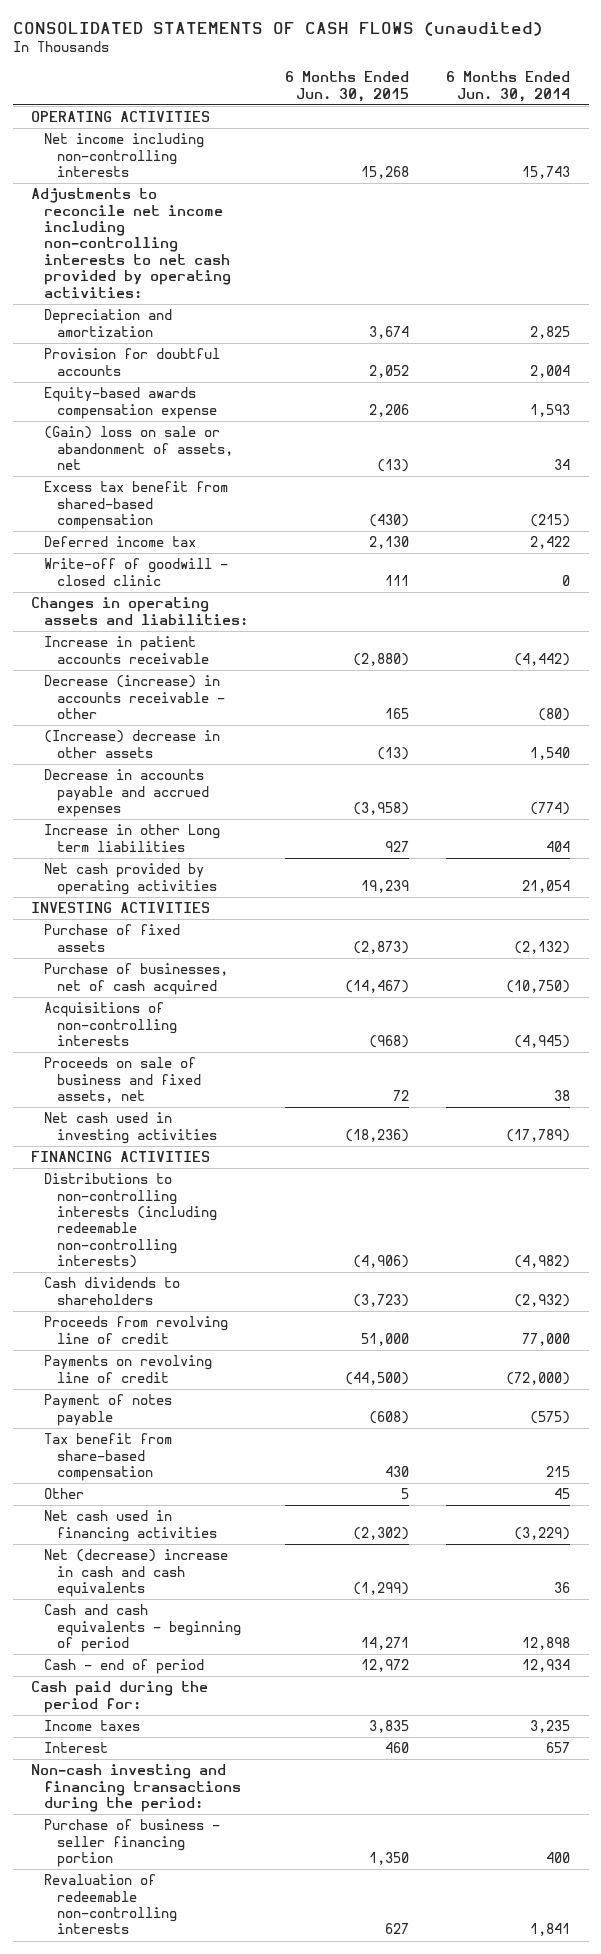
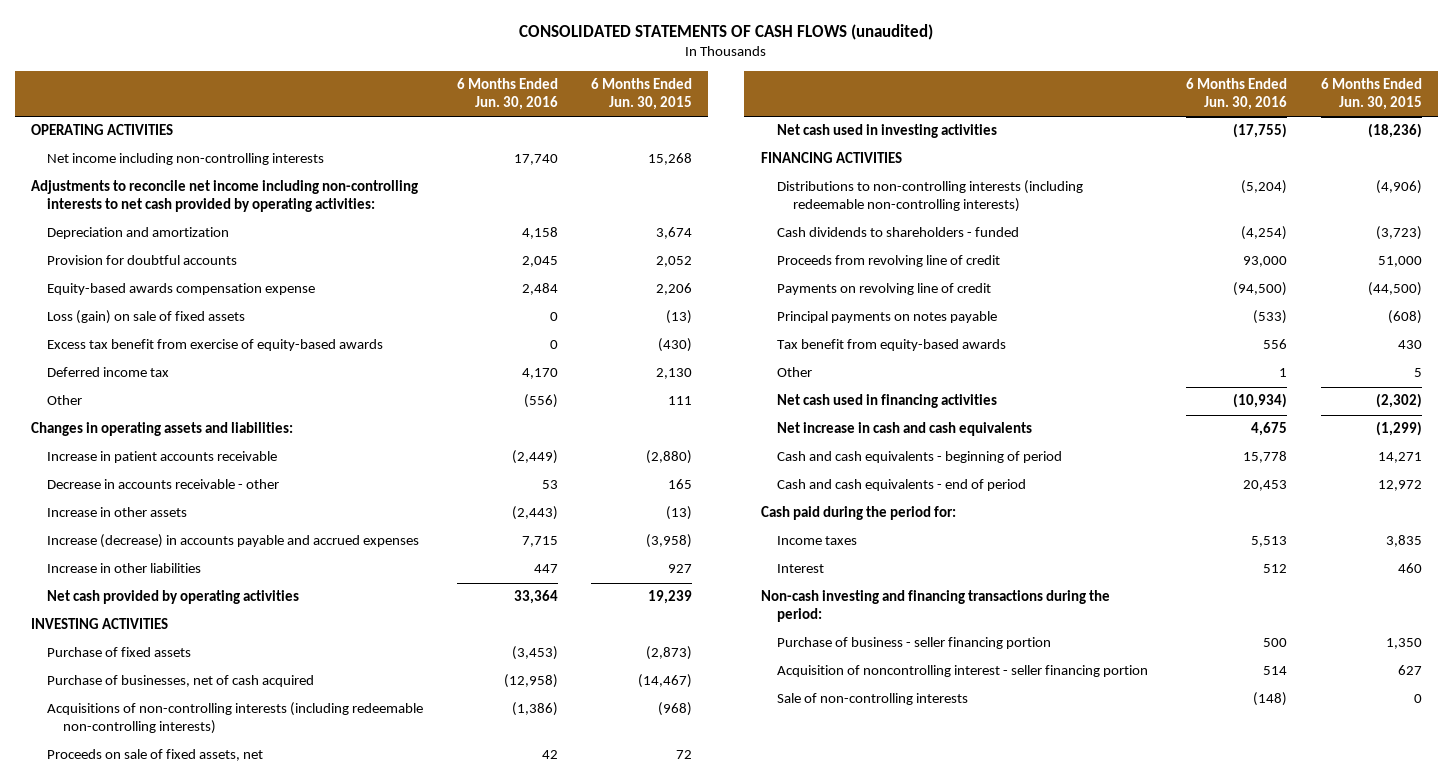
[446,71,571,102] 6 Months Ended Jun. 30, 2014 -> none
none -> [456,78,558,111] 6 Months Ended Jun. 30, 2016
[44,426,233,471] (Gain) loss on sale or abandonment of assets, net -> [47,310,246,325] Loss (gain) on sale of fixed assets
[44,481,229,530] Excess tax benefit from shared-based compensation -> [47,339,384,352] Excess tax benefit from exercise of equity-based awards
[44,558,229,586] Write-off of goodwill - closed clinic -> [47,395,83,406] Other
[44,675,225,720] Decrease (increase) in accounts receivable - other -> [47,479,280,490] Decrease in accounts receivable - other
[44,730,221,758] (Increase) decrease in other assets -> [47,507,188,518] Increase in other assets
[44,769,209,818] Decrease in accounts payable and accrued expenses -> [47,534,420,549] Increase (decrease) in accounts payable and accrued expenses
[44,824,221,852] Increase in other Long term liabilities -> [47,563,202,574] Increase in other liabilities
[44,1002,177,1047] Acquisitions of non-controlling interests -> [47,702,424,735] Acquisitions of non-controlling interests (including redeemable non-controlling interests)
[44,1057,201,1104] Proceeds on sale of business and fixed assets, net -> [47,749,264,762] Proceeds on sale of fixed assets, net
[44,1277,181,1305] Cash dividends to shareholders -> [777,227,1020,238] Cash dividends to shareholders - funded
[44,1394,173,1426] Payment of notes payable -> [777,311,998,324] Principal payments on notes payable
[44,1433,173,1482] Tax benefit from share-based compensation -> [777,339,1007,352] Tax benefit from equity-based awards
[44,1549,229,1598] Net (decrease) increase in cash and cash equivalents -> [777,422,1033,437] Net increase in cash and cash equivalents
[44,1659,205,1675] Cash - end of period -> [777,479,1027,492] Cash and cash equivalents - end of period
[44,1874,177,1935] Revaluation of redeemable non-controlling interests -> [777,665,1149,678] Acquisition of noncontrolling interest - seller financing portion
none -> [777,693,969,706] Sale of non-controlling interests

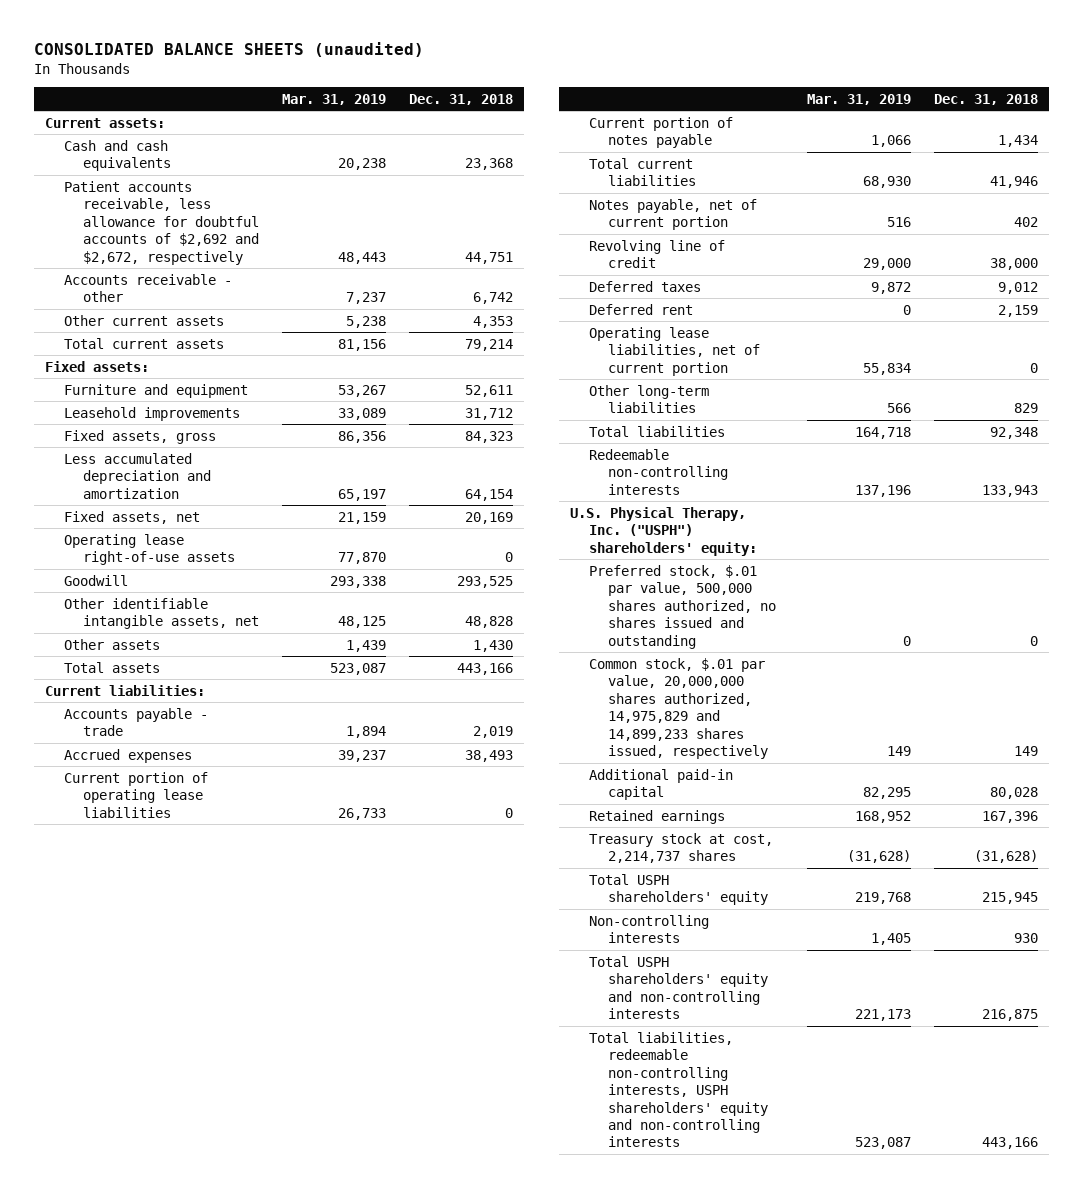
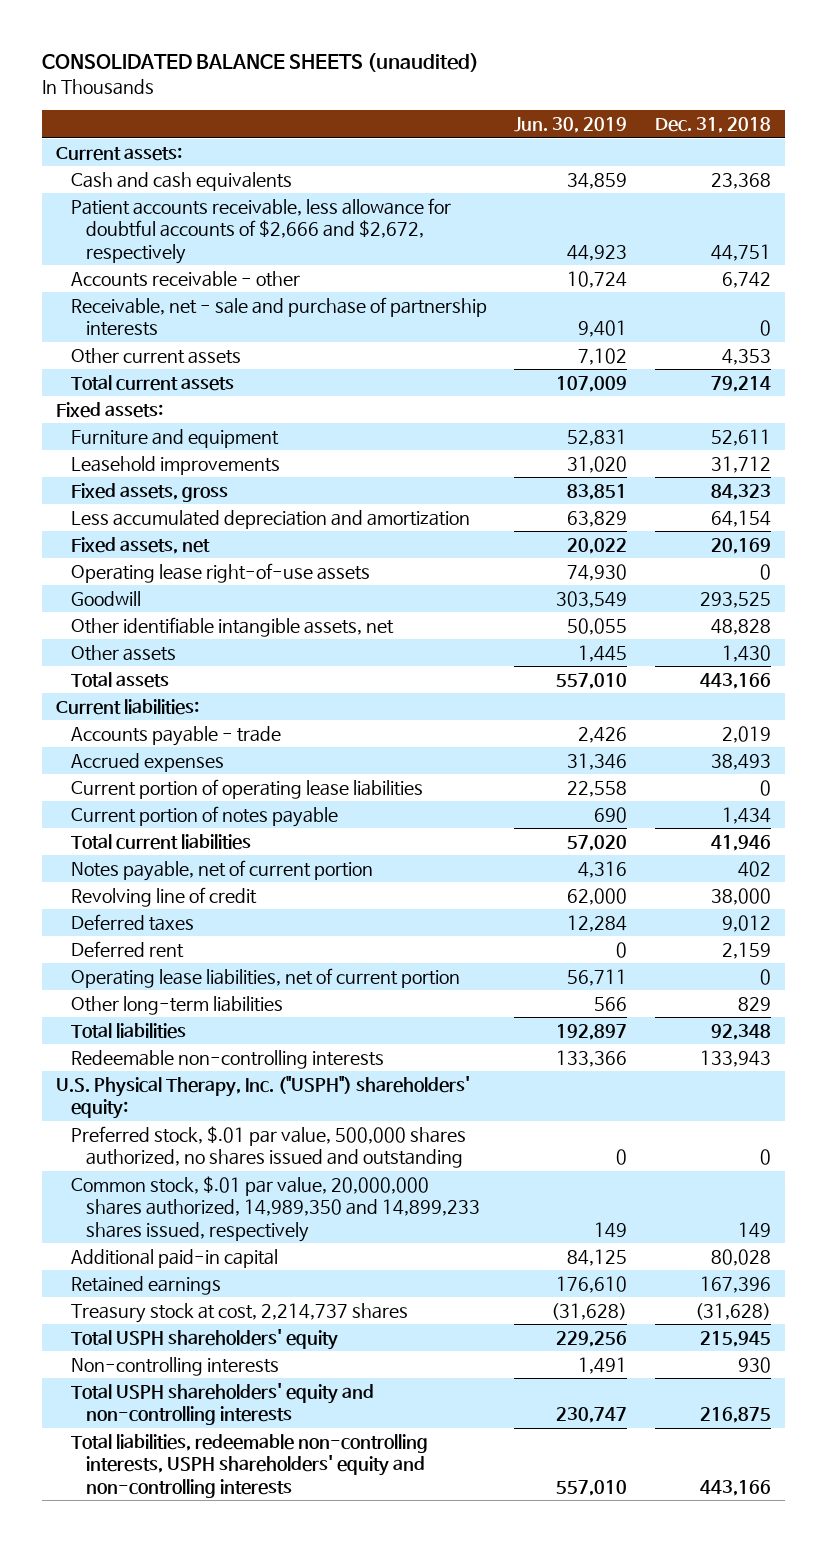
[282,93,387,105] Mar. 31, 2019 -> none
none -> [514,117,628,134] Jun. 30, 2019
[64,180,260,265] Patient accounts receivable, less allowance for doubtful accounts of $2,692 and $2,672, respectively -> [70,198,451,264] Patient accounts receivable, less allowance for doubtful accounts of $2,666 and $2,672, respectively
none -> [70,297,487,337] Receivable, net - sale and purchase of partnership interests
[589,657,769,759] Common stock, $.01 par value, 20,000,000 shares authorized, 14,975,829 and 14,899,233 shares issued, respectively -> [70,1176,480,1242] Common stock, $.01 par value, 20,000,000 shares authorized, 14,989,350 and 14,899,233 shares issued, respectively

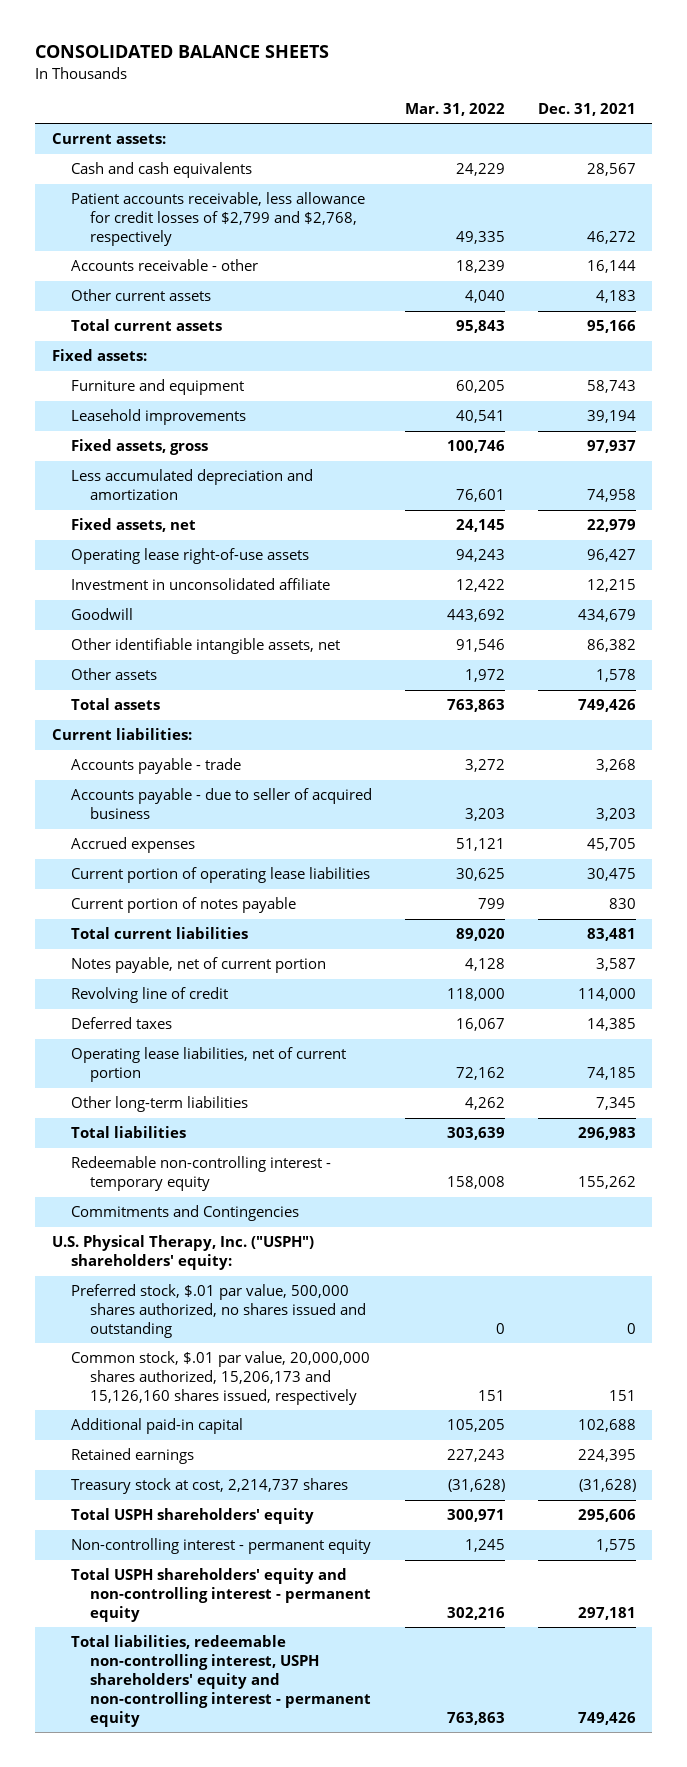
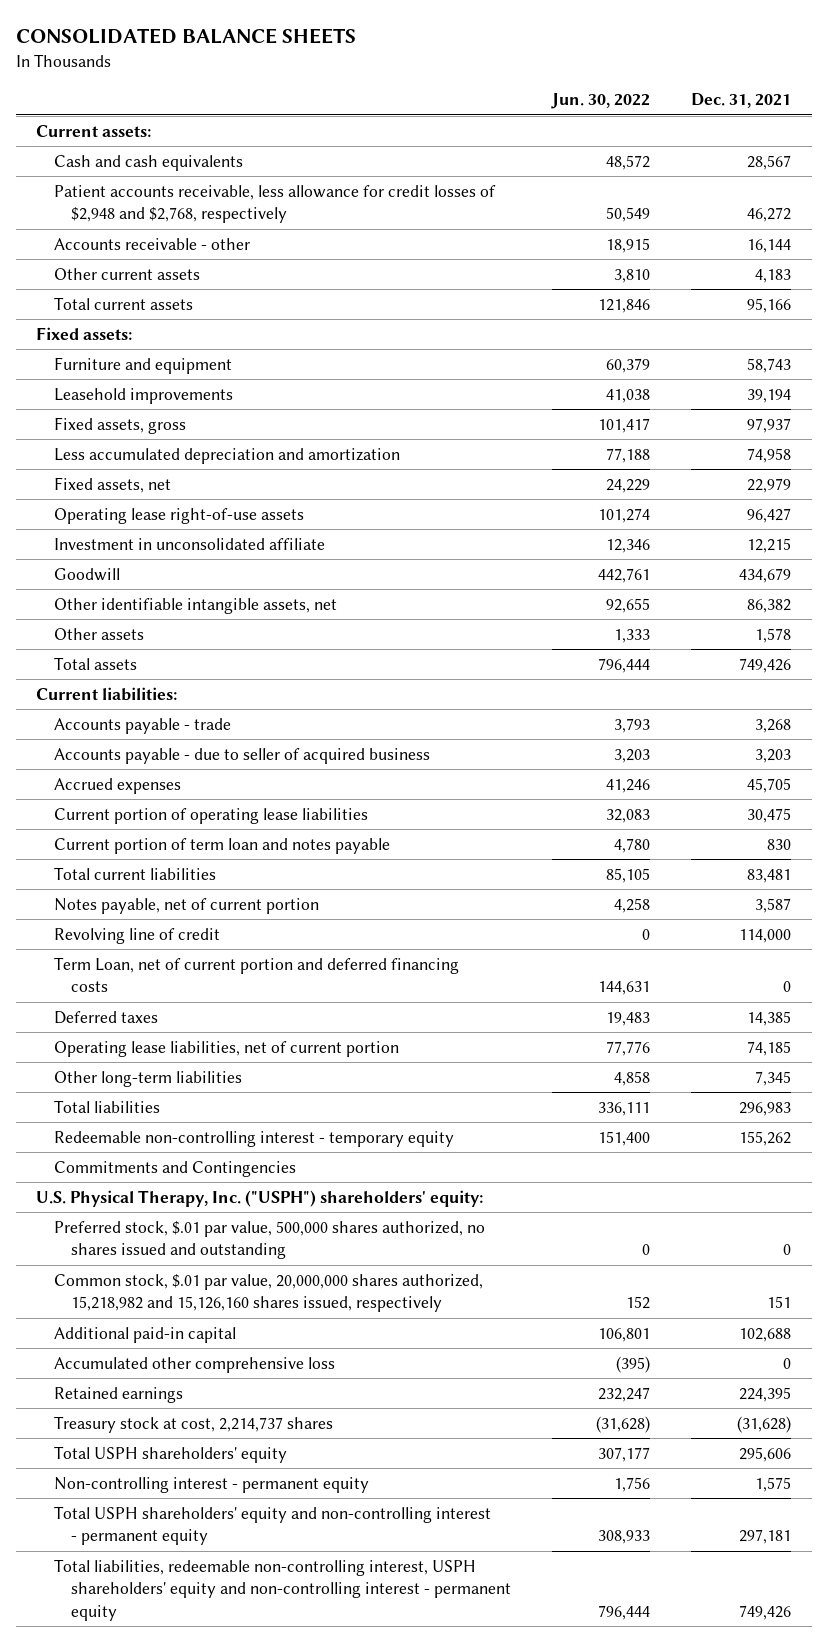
[404,102,505,116] Mar. 31, 2022 -> none
none -> [551,93,651,110] Jun. 30, 2022
[70,192,365,246] Patient accounts receivable, less allowance for credit losses of $2,799 and $2,768, respectively -> [53,184,496,224] Patient accounts receivable, less allowance for credit losses of $2,948 and $2,768, respectively
[70,897,296,914] Current portion of notes payable -> [53,837,390,854] Current portion of term loan and notes payable
none -> [53,956,459,993] Term Loan, net of current portion and deferred financing costs
[70,1351,370,1405] Common stock, $.01 par value, 20,000,000 shares authorized, 15,206,173 and 15,126,160 shares issued, respectively -> [53,1273,483,1313] Common stock, $.01 par value, 20,000,000 shares authorized, 15,218,982 and 15,126,160 shares issued, respectively
none -> [53,1356,335,1373] Accumulated other comprehensive loss

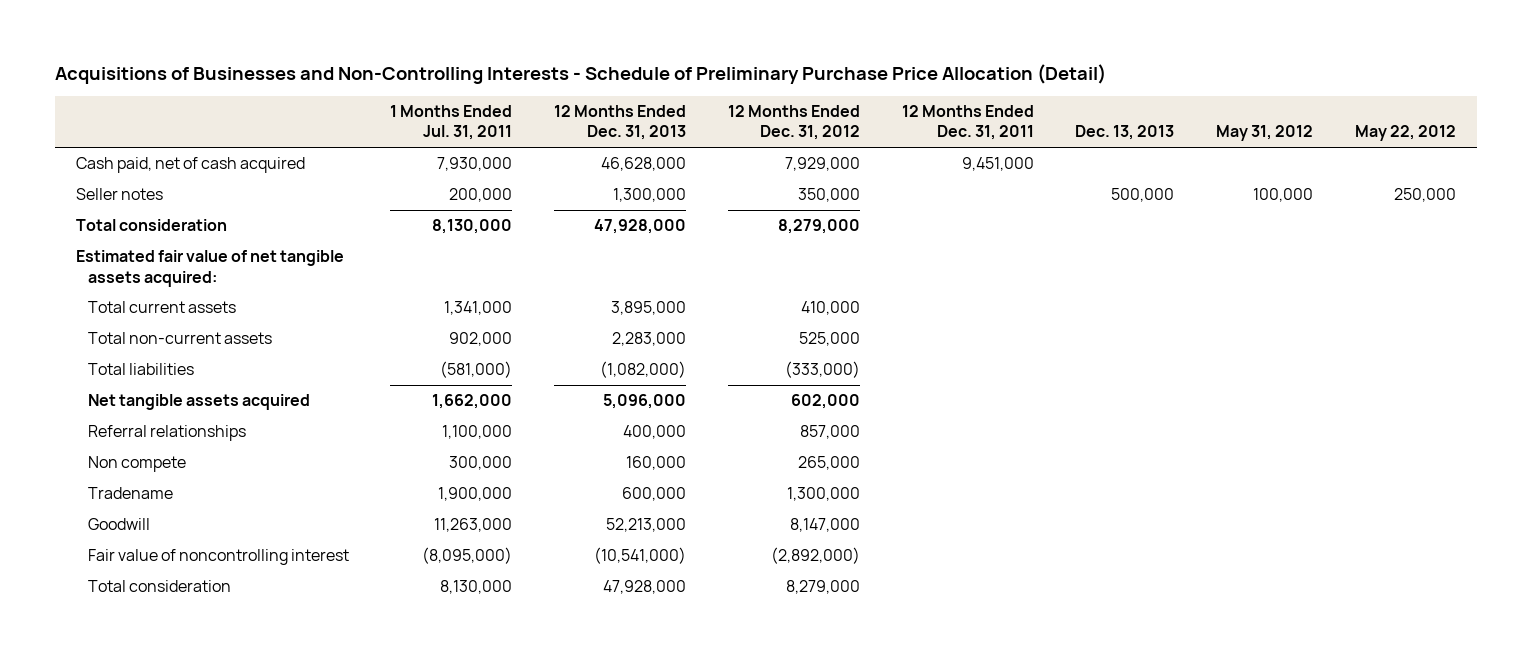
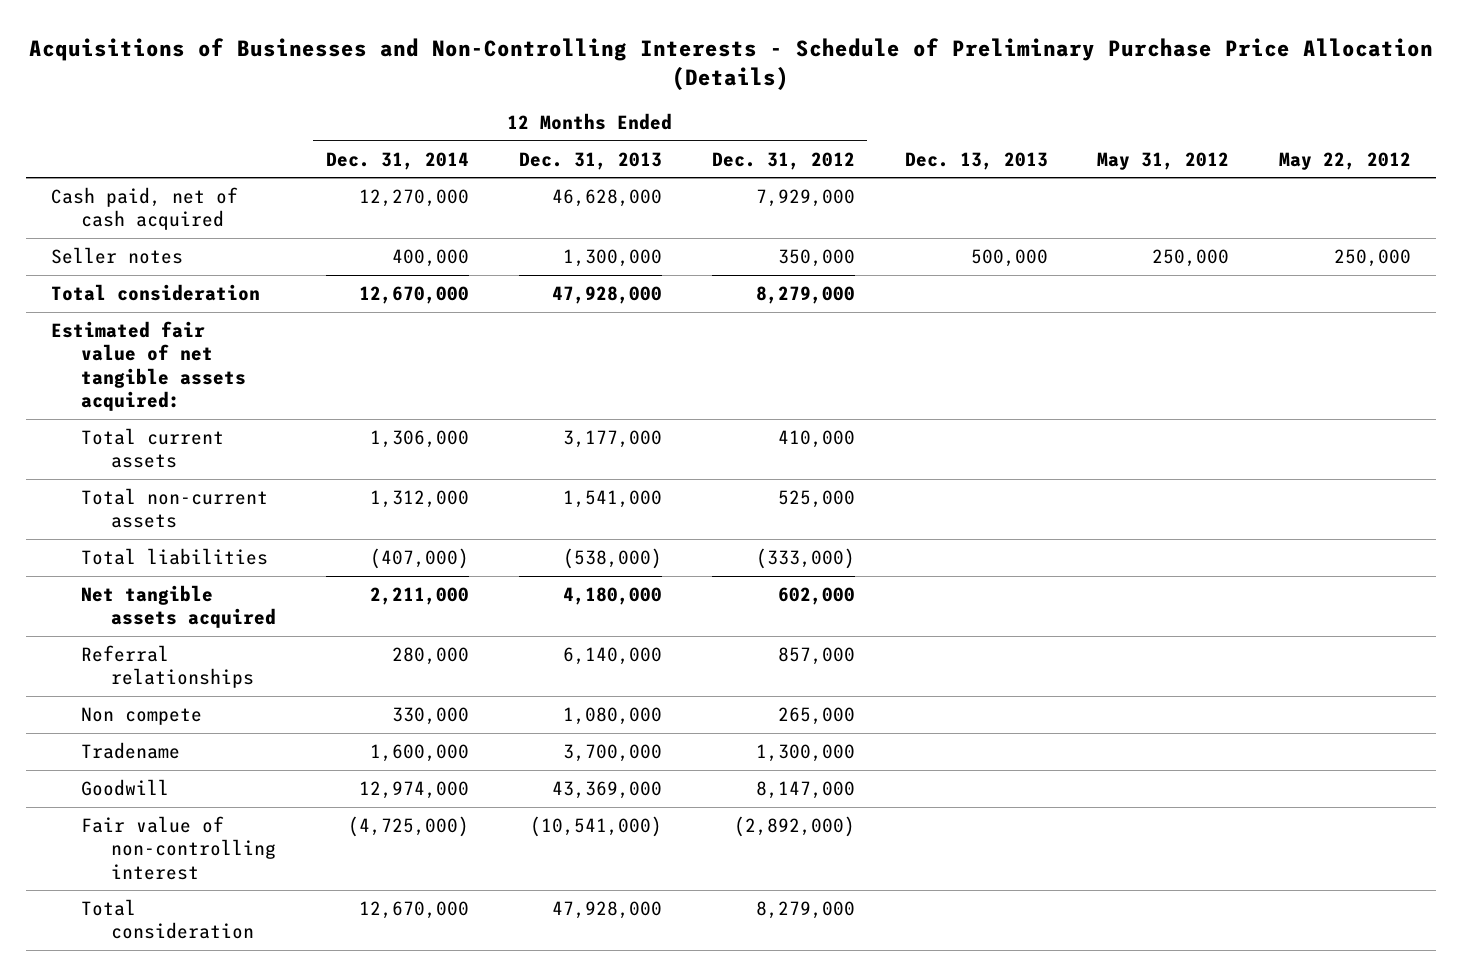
[54,63,1106,84] Acquisitions of Businesses and Non-Controlling Interests - Schedule of Preliminary Purchase Price Allocation (Detail) -> [29,37,1434,91] Acquisitions of Businesses and Non-Controlling Interests - Schedule of Preliminary Purchase Price Allocation (Details)
[390,105,513,141] 1 Months Ended Jul. 31, 2011 -> none
[901,105,1034,141] 12 Months Ended Dec. 31, 2011 -> none
none -> [325,151,469,170] Dec. 31, 2014
[1253,188,1314,203] 100,000 -> [1152,248,1230,267] 250,000
[611,301,687,316] 3,895,000 -> [562,429,662,448] 3,177,000
[612,332,687,347] 2,283,000 -> [562,489,662,508] 1,541,000
[600,361,687,379] (1,082,000) -> [562,547,662,569] (538,000)
[603,394,687,410] 5,096,000 -> [562,586,662,605] 4,180,000
[623,425,687,440] 400,000 -> [562,646,662,665] 6,140,000
[626,456,687,471] 160,000 -> [562,706,662,725] 1,080,000
[622,487,687,502] 600,000 -> [562,743,662,762] 3,700,000
[606,518,687,533] 52,213,000 -> [551,780,662,799] 43,369,000
[87,549,349,566] Fair value of noncontrolling interest -> [80,815,276,880] Fair value of non-controlling interest

